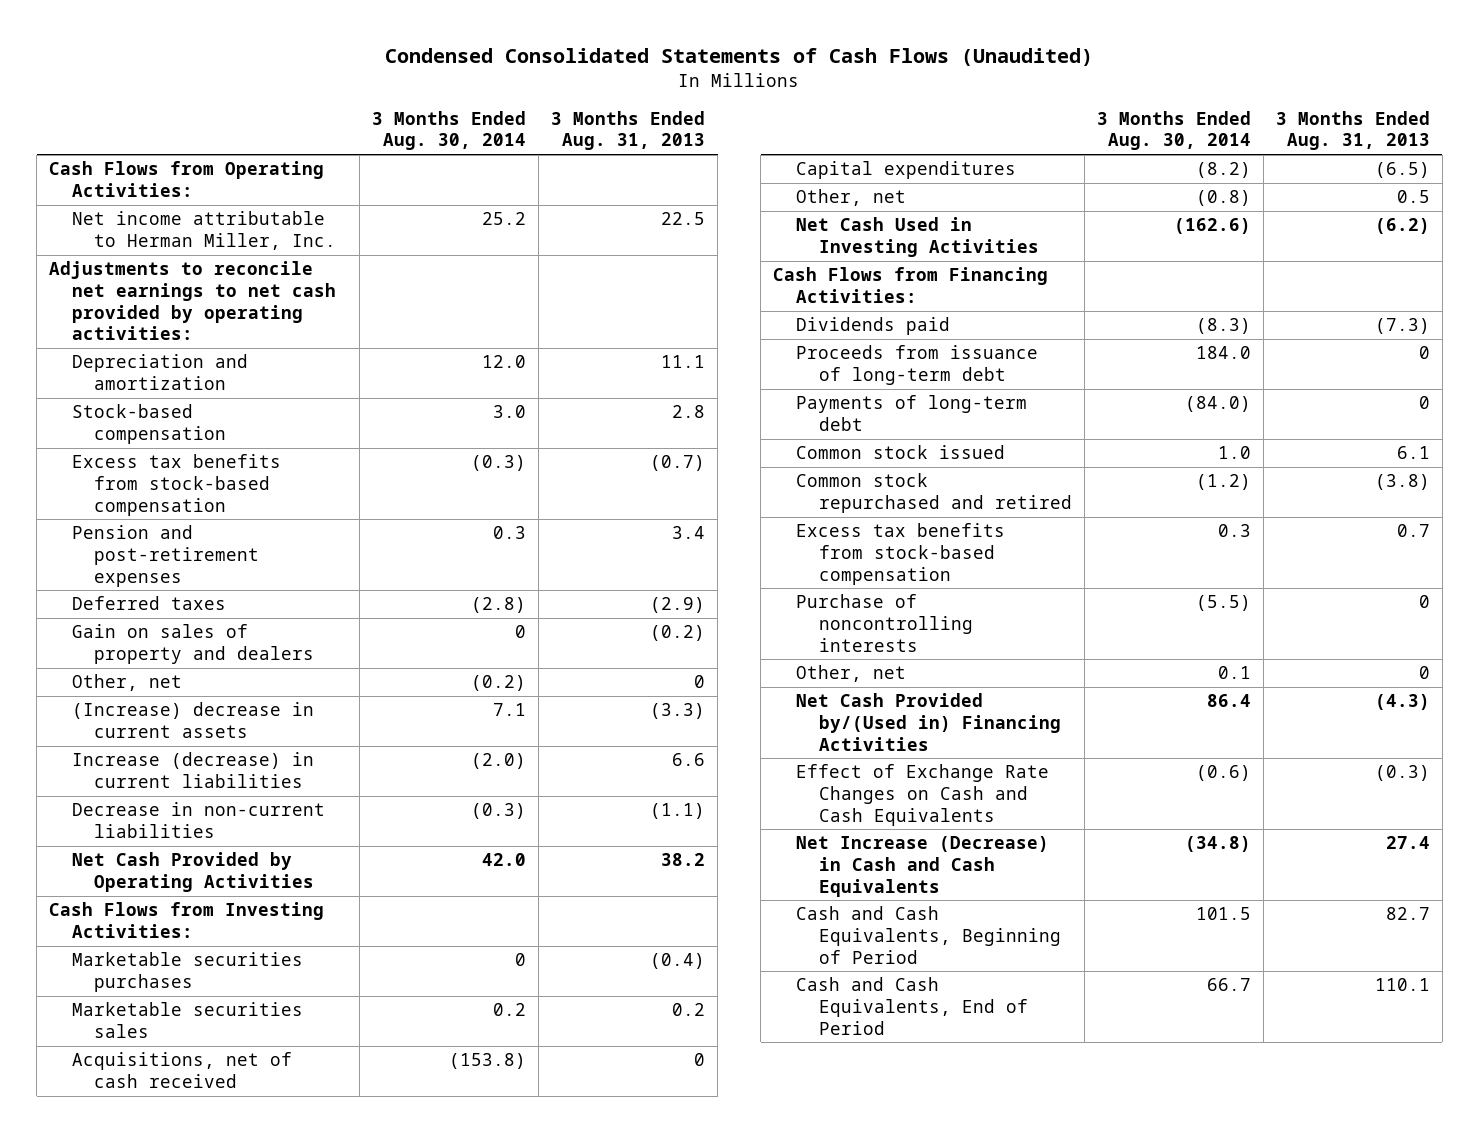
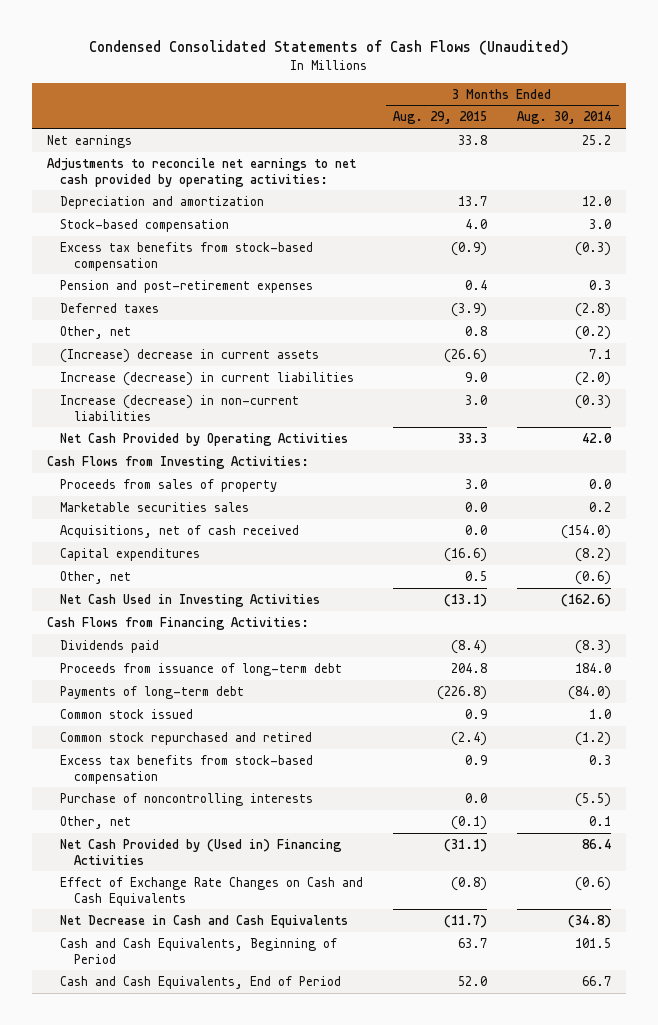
[551,110,706,151] 3 Months Ended Aug. 31, 2013 -> none
none -> [393,111,488,125] Aug. 29, 2015
[48,161,324,197] Cash Flows from Operating Activities: -> none
[71,211,337,250] Net income attributable to Herman Miller, Inc. -> [46,134,132,148] Net earnings
[71,624,315,664] Gain on sales of property and dealers -> none
[71,802,325,838] Decrease in non-current liabilities -> [60,394,300,421] Increase (decrease) in non-current liabilities
[71,952,303,992] Marketable securities purchases -> none
none -> [60,478,278,492] Proceeds from sales of property
[449,1053,527,1070] (153.8) -> [561,524,612,539] (154.0)
[1195,190,1251,207] (0.8) -> [575,570,612,585] (0.6)
[796,693,1061,751] Net Cash Provided by/(Used in) Financing Activities -> [60,838,343,865] Net Cash Provided by (Used in) Financing Activities
[796,836,1050,897] Net Increase (Decrease) in Cash and Cash Equivalents -> [60,914,349,928] Net Decrease in Cash and Cash Equivalents

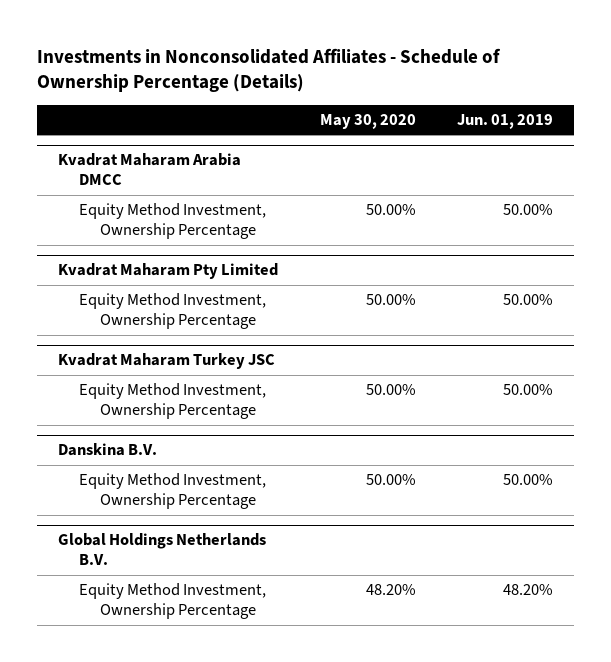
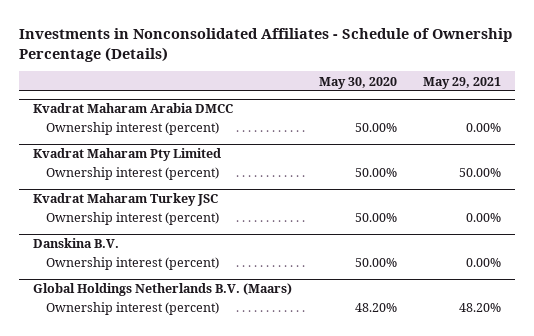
[456,113,553,129] Jun. 01, 2019 -> none
none -> [423,76,502,89] May 29, 2021
[78,203,266,240] Equity Method Investment, Ownership Percentage -> [45,122,219,136] Ownership interest (percent)
[78,293,266,330] Equity Method Investment, Ownership Percentage -> [45,167,219,181] Ownership interest (percent)
[78,383,266,420] Equity Method Investment, Ownership Percentage -> [45,212,219,226] Ownership interest (percent)
[78,473,266,510] Equity Method Investment, Ownership Percentage -> [45,257,219,271] Ownership interest (percent)
[58,533,267,566] Global Holdings Netherlands B.V. -> [32,283,292,297] Global Holdings Netherlands B.V. (Maars)
[78,583,266,620] Equity Method Investment, Ownership Percentage -> [45,302,219,316] Ownership interest (percent)

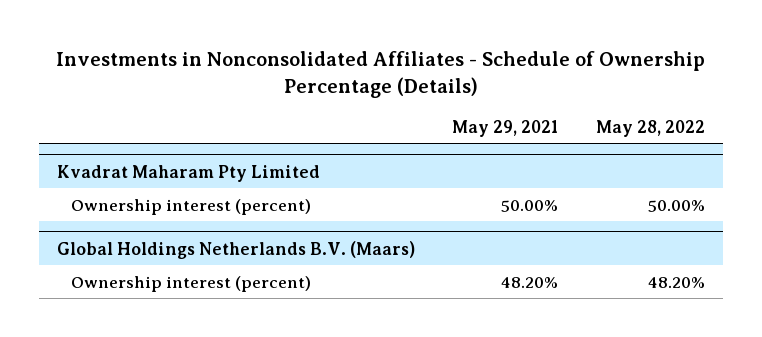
[318,76,397,89] May 30, 2020 -> none
none -> [595,119,705,137] May 28, 2022
[32,103,233,114] Kvadrat Maharam Arabia DMCC -> none
[45,122,219,136] Ownership interest (percent) -> none
[32,193,218,207] Kvadrat Maharam Turkey JSC -> none
[45,212,219,226] Ownership interest (percent) -> none
[32,238,119,249] Danskina B.V. -> none
[45,257,219,271] Ownership interest (percent) -> none

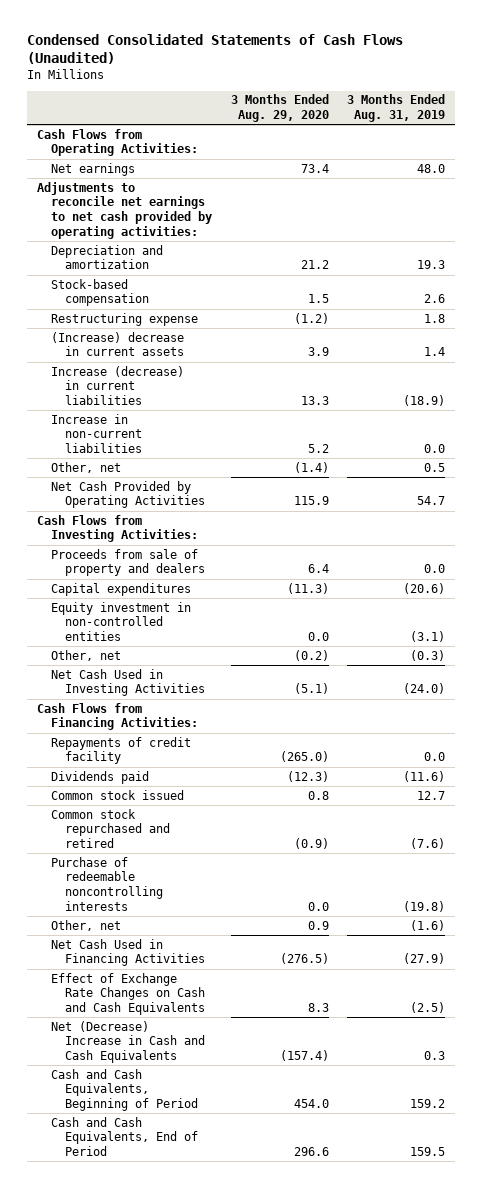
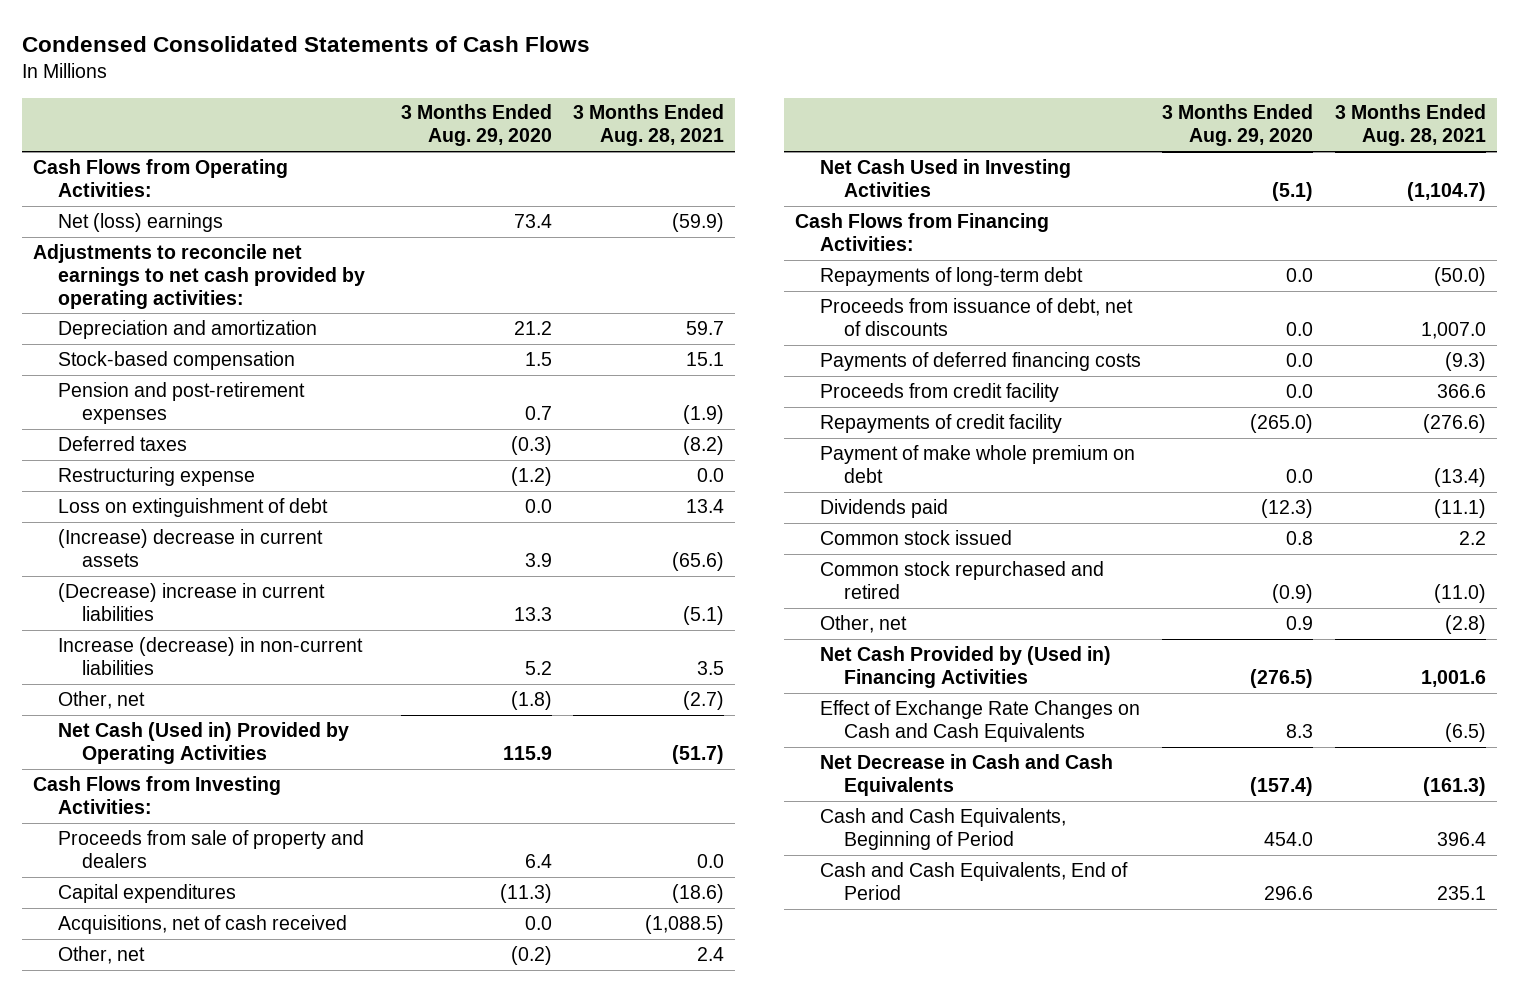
[27,34,404,65] Condensed Consolidated Statements of Cash Flows (Unaudited) -> [21,35,590,52] Condensed Consolidated Statements of Cash Flows
[347,94,446,123] 3 Months Ended Aug. 31, 2019 -> none
none -> [573,104,725,147] 3 Months Ended Aug. 28, 2021
[51,162,136,176] Net earnings -> [57,212,223,232] Net (loss) earnings
none -> [57,381,305,424] Pension and post-retirement expenses
none -> [57,435,187,451] Deferred taxes
none -> [57,497,328,517] Loss on extinguishment of debt
[51,365,185,406] Increase (decrease) in current liabilities -> [57,582,325,621] (Decrease) increase in current liabilities
[51,413,143,454] Increase in non-current liabilities -> [57,636,363,675] Increase (decrease) in non-current liabilities
[293,461,329,473] (1.4) -> [510,690,552,710] (1.8)
[51,480,206,509] Net Cash Provided by Operating Activities -> [57,721,349,764] Net Cash (Used in) Provided by Operating Activities
[51,601,192,642] Equity investment in non-controlled entities -> none
none -> [57,914,347,934] Acquisitions, net of cash received
none -> [819,266,1083,286] Repayments of long-term debt
none -> [819,297,1133,336] Proceeds from issuance of debt, net of discounts
none -> [819,351,1141,371] Payments of deferred financing costs
none -> [819,382,1059,402] Proceeds from credit facility
none -> [819,444,1135,483] Payment of make whole premium on debt
[51,856,164,911] Purchase of redeemable noncontrolling interests -> none
[51,938,206,967] Net Cash Used in Financing Activities -> [819,645,1111,688] Net Cash Provided by (Used in) Financing Activities
[51,1020,206,1064] Net (Decrease) Increase in Cash and Cash Equivalents -> [819,753,1113,796] Net Decrease in Cash and Cash Equivalents

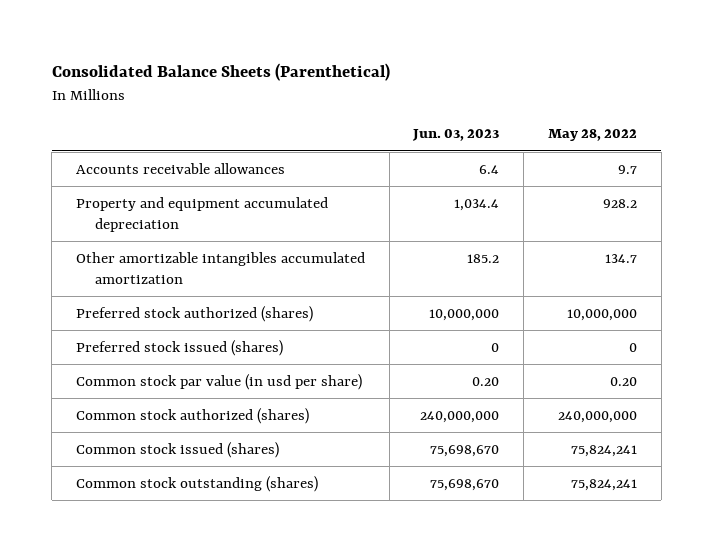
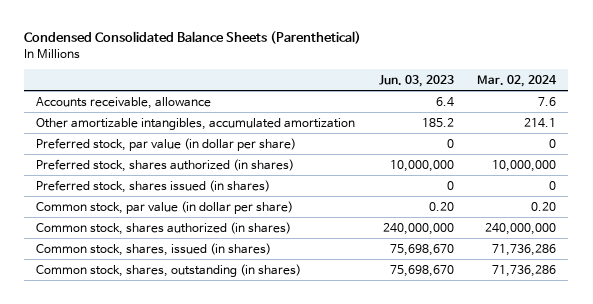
[51,63,390,82] Consolidated Balance Sheets (Parenthetical) -> [24,31,362,45] Condensed Consolidated Balance Sheets (Parenthetical)
[548,129,638,142] May 28, 2022 -> none
none -> [477,74,558,87] Mar. 02, 2024
[75,196,328,232] Property and equipment accumulated depreciation -> none
[75,162,285,174] Accounts receivable allowances -> [36,96,212,109] Accounts receivable, allowance
[75,251,365,284] Other amortizable intangibles accumulated amortization -> [36,117,356,130] Other amortizable intangibles, accumulated amortization
none -> [36,137,297,151] Preferred stock, par value (in dollar per share)
[75,305,313,322] Preferred stock authorized (shares) -> [36,158,295,172] Preferred stock, shares authorized (in shares)
[75,339,283,356] Preferred stock issued (shares) -> [36,179,271,193] Preferred stock, shares issued (in shares)
[75,373,362,390] Common stock par value (in usd per share) -> [36,200,294,214] Common stock, par value (in dollar per share)
[75,407,309,424] Common stock authorized (shares) -> [36,221,292,235] Common stock, shares authorized (in shares)
[75,441,279,458] Common stock issued (shares) -> [36,242,272,256] Common stock, shares, issued (in shares)
[75,475,318,492] Common stock outstanding (shares) -> [36,263,302,277] Common stock, shares, outstanding (in shares)

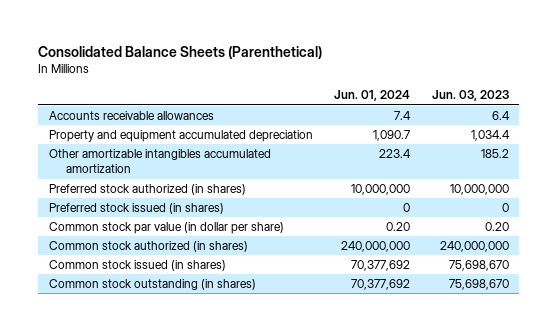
[24,31,362,45] Condensed Consolidated Balance Sheets (Parenthetical) -> [38,46,323,60] Consolidated Balance Sheets (Parenthetical)
[477,74,558,87] Mar. 02, 2024 -> none
none -> [334,90,411,102] Jun. 01, 2024
[36,137,297,151] Preferred stock, par value (in dollar per share) -> none
[36,96,212,109] Accounts receivable, allowance -> [49,111,215,121] Accounts receivable allowances
none -> [49,130,314,143] Property and equipment accumulated depreciation
[36,117,356,130] Other amortizable intangibles, accumulated amortization -> [49,149,272,174] Other amortizable intangibles accumulated amortization
[36,158,295,172] Preferred stock, shares authorized (in shares) -> [49,184,247,196] Preferred stock authorized (in shares)
[36,179,271,193] Preferred stock, shares issued (in shares) -> [49,203,225,215] Preferred stock issued (in shares)
[36,200,294,214] Common stock, par value (in dollar per share) -> [49,222,285,235] Common stock par value (in dollar per share)
[36,221,292,235] Common stock, shares authorized (in shares) -> [49,241,249,253] Common stock authorized (in shares)
[36,242,272,256] Common stock, shares, issued (in shares) -> [49,260,227,272] Common stock issued (in shares)
[36,263,302,277] Common stock, shares, outstanding (in shares) -> [49,279,257,291] Common stock outstanding (in shares)

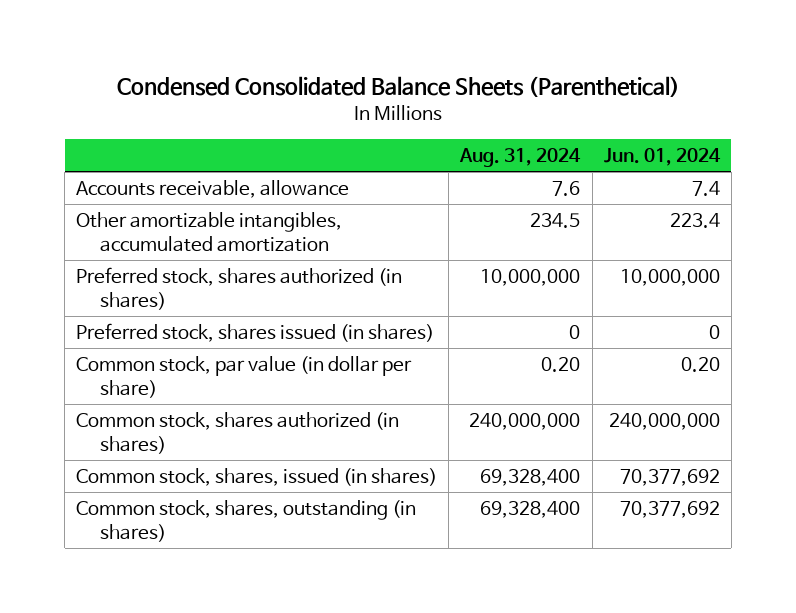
[38,46,323,60] Consolidated Balance Sheets (Parenthetical) -> [116,76,680,98] Condensed Consolidated Balance Sheets (Parenthetical)
[431,90,509,102] Jun. 03, 2023 -> none
none -> [459,147,582,167] Aug. 31, 2024
[49,130,314,143] Property and equipment accumulated depreciation -> none
[49,111,215,121] Accounts receivable allowances -> [76,179,350,198] Accounts receivable, allowance
[49,149,272,174] Other amortizable intangibles accumulated amortization -> [76,211,343,252] Other amortizable intangibles, accumulated amortization
[49,184,247,196] Preferred stock authorized (in shares) -> [76,266,403,310] Preferred stock, shares authorized (in shares)
[49,203,225,215] Preferred stock issued (in shares) -> [76,322,435,342] Preferred stock, shares issued (in shares)
[49,222,285,235] Common stock par value (in dollar per share) -> [76,355,413,398] Common stock, par value (in dollar per share)
[49,241,249,253] Common stock authorized (in shares) -> [76,411,400,454] Common stock, shares authorized (in shares)
[49,260,227,272] Common stock issued (in shares) -> [76,467,438,486] Common stock, shares, issued (in shares)
[49,279,257,291] Common stock outstanding (in shares) -> [76,499,417,542] Common stock, shares, outstanding (in shares)

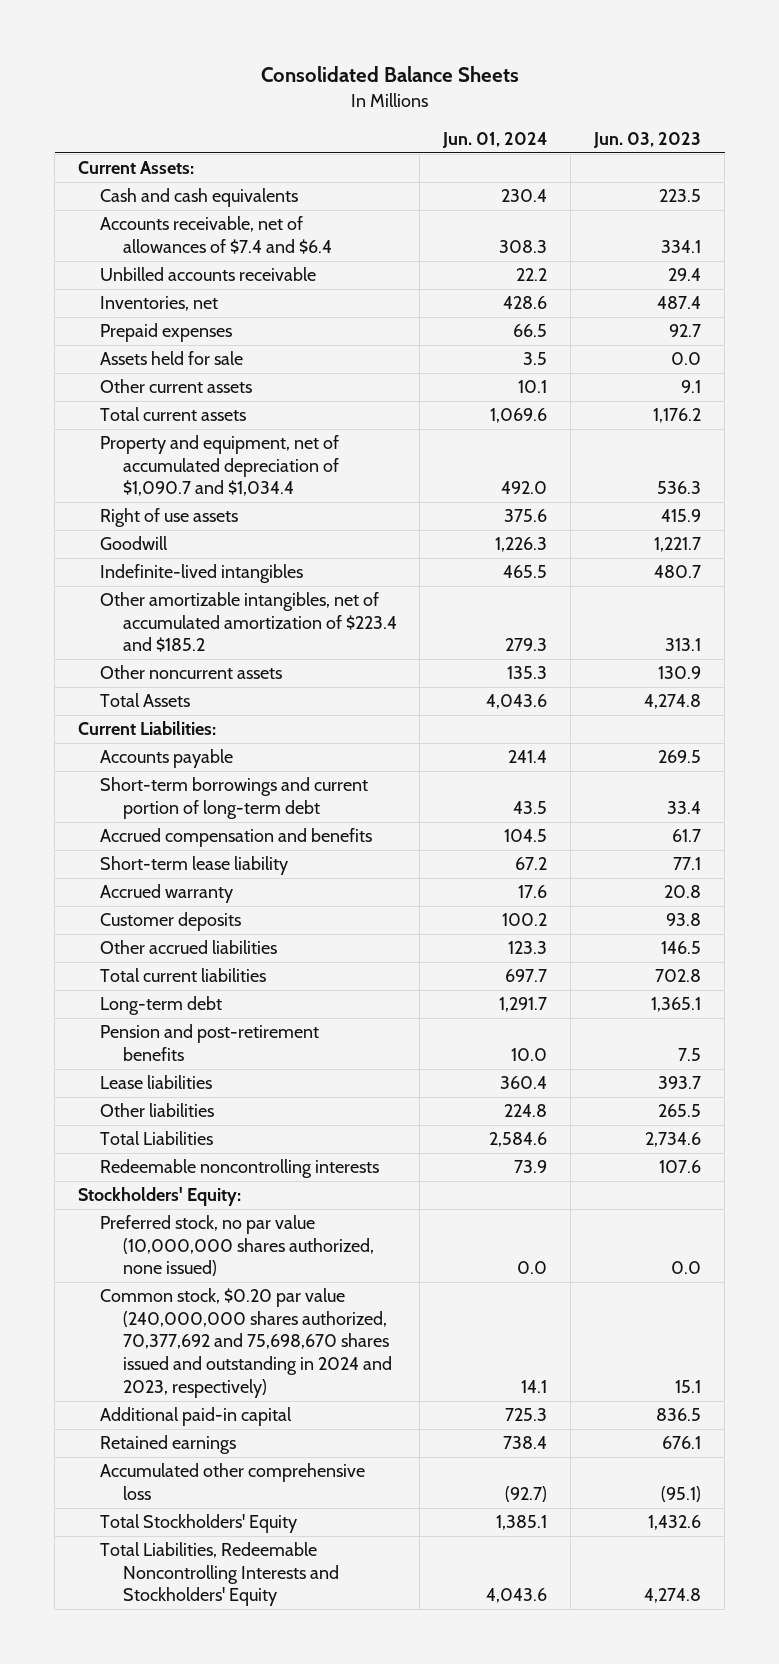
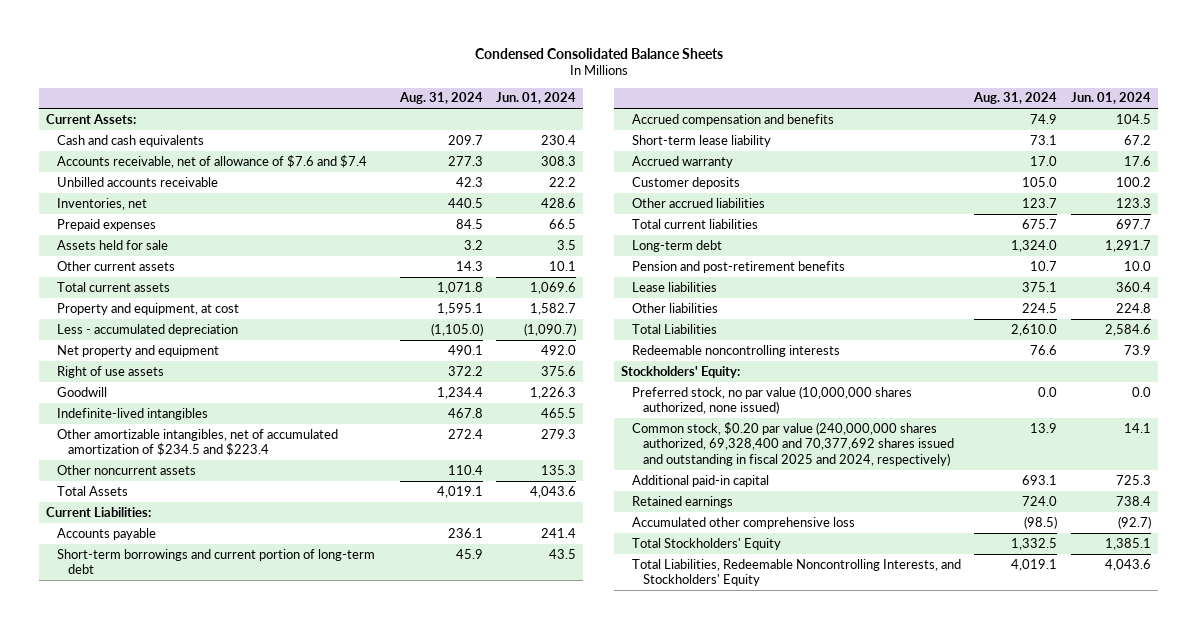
[260,66,519,83] Consolidated Balance Sheets -> [474,47,723,59] Condensed Consolidated Balance Sheets
[593,131,702,148] Jun. 03, 2023 -> none
none -> [398,92,483,105] Aug. 31, 2024
[100,216,332,254] Accounts receivable, net of allowances of $7.4 and $6.4 -> [57,154,368,168] Accounts receivable, net of allowance of $7.6 and $7.4
none -> [57,302,240,315] Property and equipment, at cost
none -> [57,323,239,336] Less - accumulated depreciation
[100,435,340,497] Property and equipment, net of accumulated depreciation of $1,090.7 and $1,034.4 -> [57,344,220,357] Net property and equipment
[100,592,397,653] Other amortizable intangibles, net of accumulated amortization of $223.4 and $185.2 -> [57,428,339,457] Other amortizable intangibles, net of accumulated amortization of $234.5 and $223.4
[100,1288,392,1398] Common stock, $0.20 par value (240,000,000 shares authorized, 70,377,692 and 75,698,670 shares issued and outstanding in 2024 and 2023, respectively) -> [631,421,954,467] Common stock, $0.20 par value (240,000,000 shares authorized, 69,328,400 and 70,377,692 shares issued and outstanding in fiscal 2025 and 2024, respectively)
[100,1542,339,1607] Total Liabilities, Redeemable Noncontrolling Interests and Stockholders' Equity -> [631,558,961,587] Total Liabilities, Redeemable Noncontrolling Interests, and Stockholders' Equity

